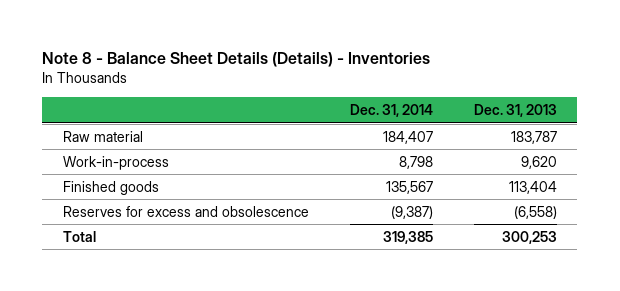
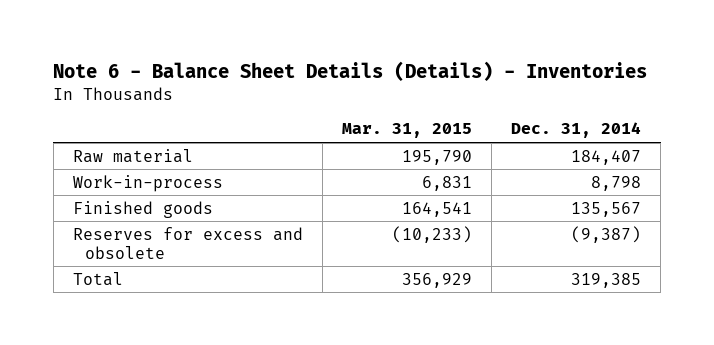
[42,52,431,68] Note 8 - Balance Sheet Details (Details) - Inventories -> [53,61,648,82] Note 6 - Balance Sheet Details (Details) - Inventories
[473,104,557,118] Dec. 31, 2013 -> none
none -> [342,123,473,139] Mar. 31, 2015
[62,205,309,217] Reserves for excess and obsolescence -> [72,226,303,259] Reserves for excess and obsolete

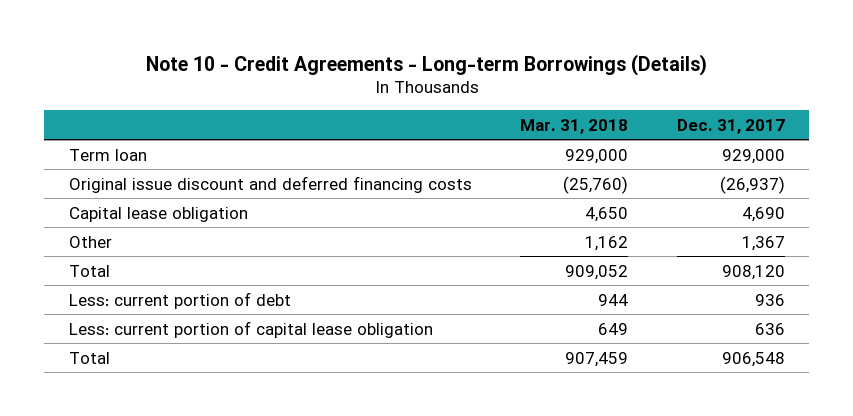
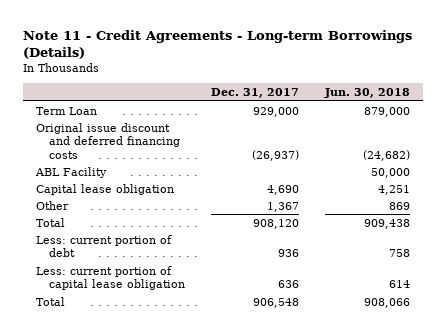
[145,53,707,76] Note 10 - Credit Agreements - Long-term Borrowings (Details) -> [23,30,413,60] Note 11 - Credit Agreements - Long-term Borrowings (Details)
[520,118,629,134] Mar. 31, 2018 -> none
none -> [323,87,410,98] Jun. 30, 2018
[68,148,147,161] Term loan -> [36,106,98,115] Term Loan
none -> [35,166,108,178] ABL Facility

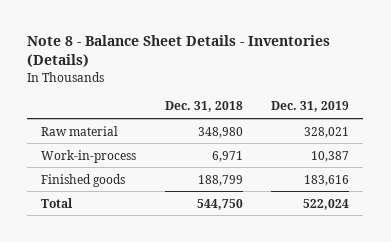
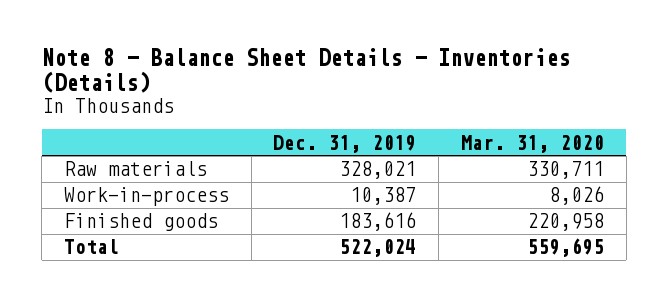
[164,101,243,113] Dec. 31, 2018 -> none
none -> [461,134,605,153] Mar. 31, 2020
[41,125,119,136] Raw material -> [63,161,207,177] Raw materials

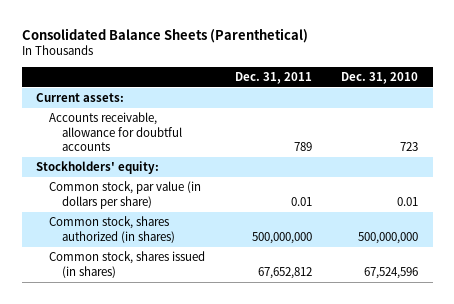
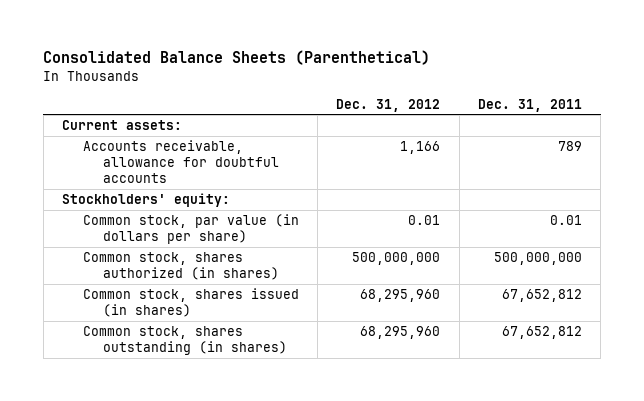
[340,71,418,84] Dec. 31, 2010 -> none
none -> [336,98,441,112] Dec. 31, 2012
none -> [82,326,287,355] Common stock, shares outstanding (in shares)

